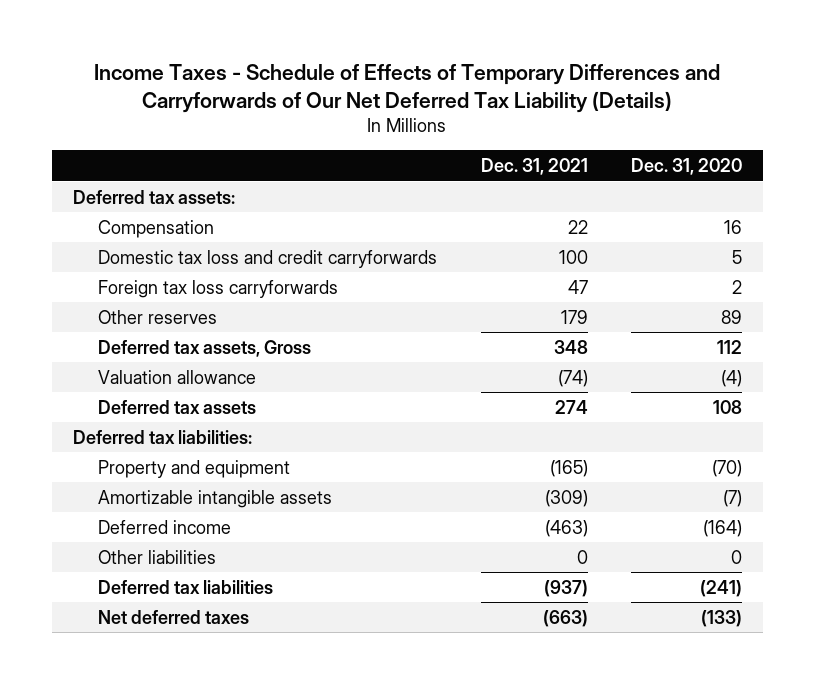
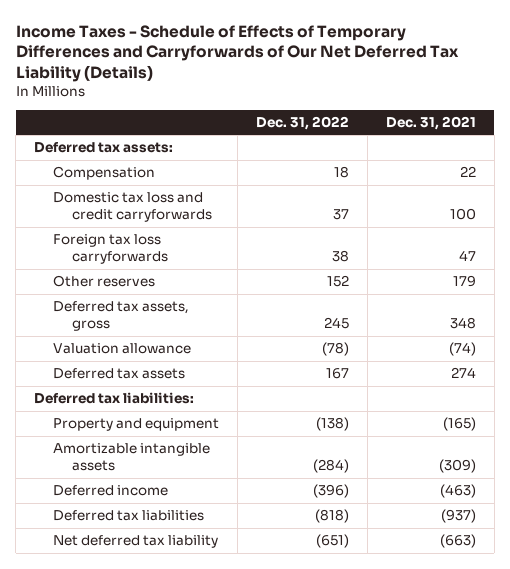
[630,158,742,176] Dec. 31, 2020 -> none
none -> [255,116,349,131] Dec. 31, 2022
[98,339,312,357] Deferred tax assets, Gross -> [53,301,190,332] Deferred tax assets, gross
[98,549,217,564] Other liabilities -> none
[98,609,250,624] Net deferred taxes -> [53,535,219,549] Net deferred tax liability

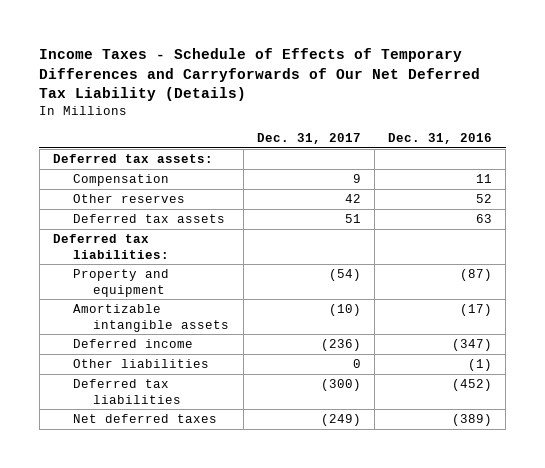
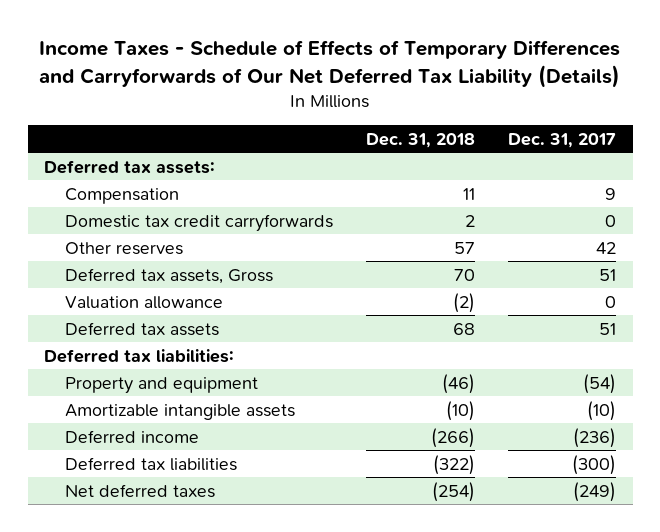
[388,133,493,145] Dec. 31, 2016 -> none
none -> [366,132,476,148] Dec. 31, 2018
none -> [65,213,334,232] Domestic tax credit carryforwards
none -> [65,267,274,284] Deferred tax assets, Gross
none -> [65,295,224,309] Valuation allowance
[73,359,210,369] Other liabilities -> none

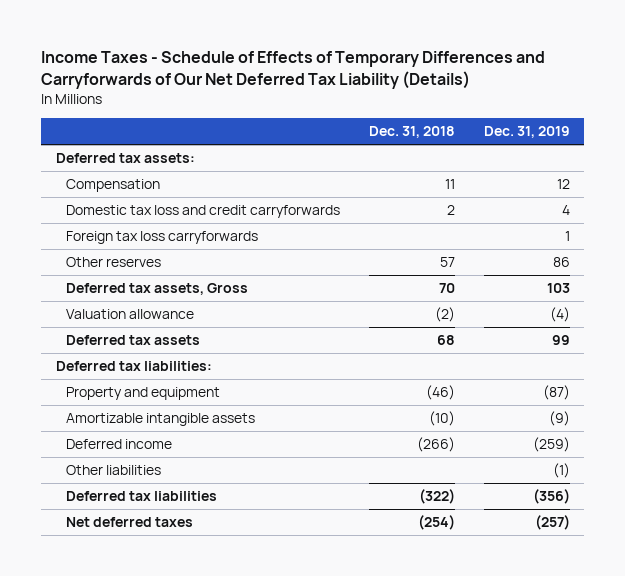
[508,132,617,148] Dec. 31, 2017 -> none
none -> [483,126,570,139] Dec. 31, 2019
[65,213,334,232] Domestic tax credit carryforwards -> [66,205,341,219] Domestic tax loss and credit carryforwards
none -> [66,231,259,245] Foreign tax loss carryforwards
none -> [66,465,162,476] Other liabilities

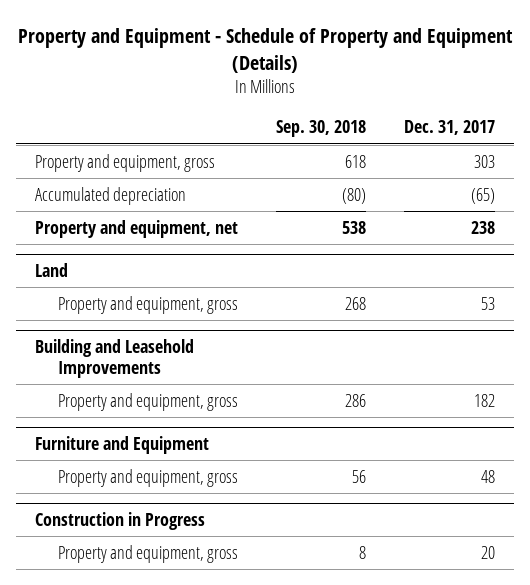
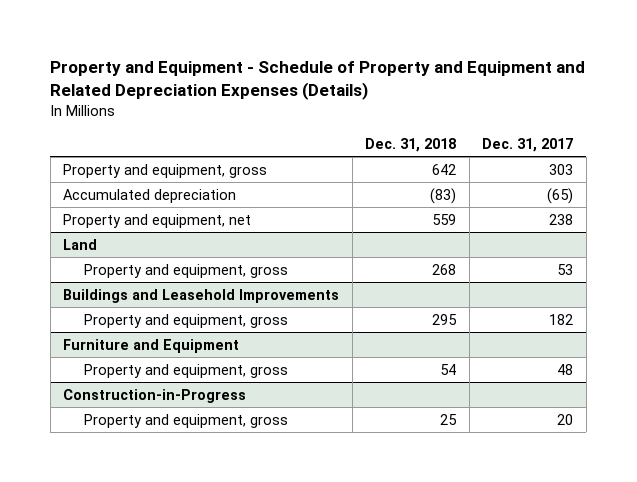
[17,28,513,74] Property and Equipment - Schedule of Property and Equipment (Details) -> [50,61,586,101] Property and Equipment - Schedule of Property and Equipment and Related Depreciation Expenses (Details)
[275,120,366,138] Sep. 30, 2018 -> none
none -> [365,137,457,152] Dec. 31, 2018
[35,339,195,378] Building and Leasehold Improvements -> [63,288,340,303] Buildings and Leasehold Improvements
[35,512,206,531] Construction in Progress -> [63,388,247,403] Construction-in-Progress

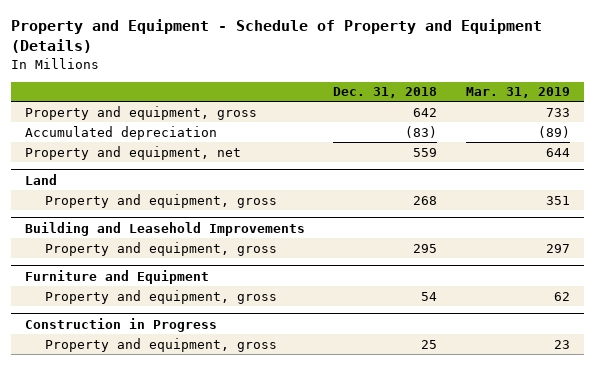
[50,61,586,101] Property and Equipment - Schedule of Property and Equipment and Related Depreciation Expenses (Details) -> [10,19,542,54] Property and Equipment - Schedule of Property and Equipment (Details)
[482,137,574,152] Dec. 31, 2017 -> none
none -> [465,87,570,99] Mar. 31, 2019
[63,288,340,303] Buildings and Leasehold Improvements -> [25,221,306,236] Building and Leasehold Improvements
[63,388,247,403] Construction-in-Progress -> [25,317,218,332] Construction in Progress

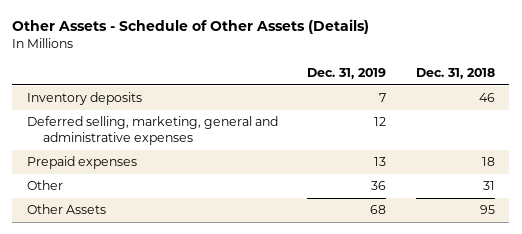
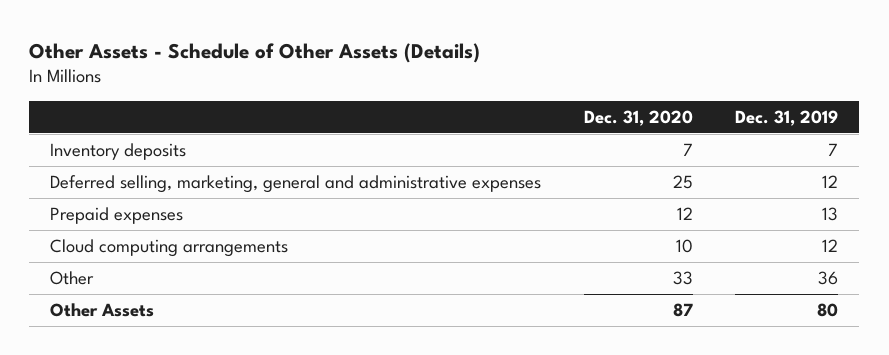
[415,67,495,79] Dec. 31, 2018 -> none
none -> [583,109,693,126] Dec. 31, 2020
none -> [50,239,289,258] Cloud computing arrangements
[370,205,387,215] 68 -> [817,303,839,318] 80

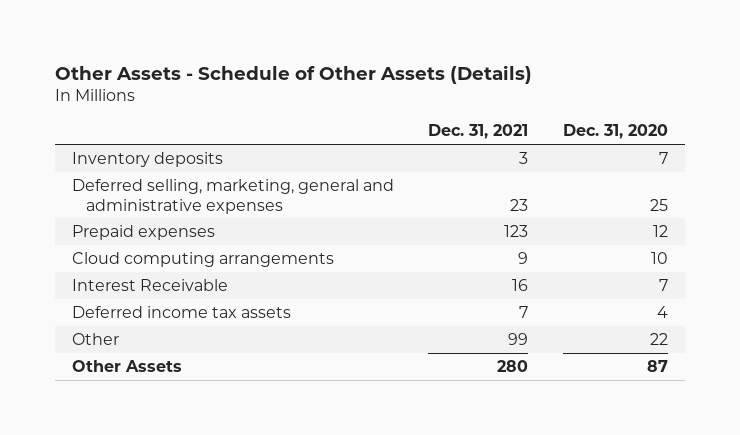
[735,109,839,126] Dec. 31, 2019 -> none
none -> [428,124,529,140] Dec. 31, 2021
none -> [71,279,228,292] Interest Receivable
none -> [71,306,291,319] Deferred income tax assets
[672,271,693,286] 33 -> [649,333,668,346] 22

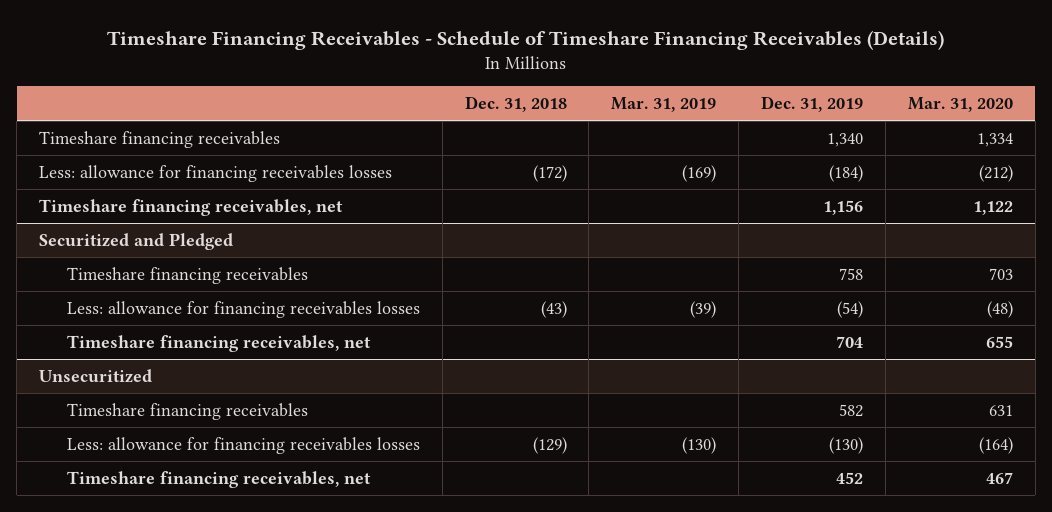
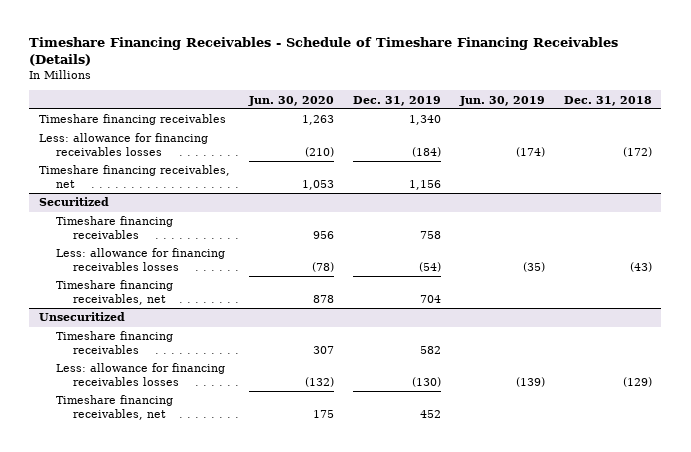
[611,97,717,113] Mar. 31, 2019 -> none
[907,97,1013,113] Mar. 31, 2020 -> none
none -> [247,95,334,106] Jun. 30, 2020
none -> [458,95,545,106] Jun. 30, 2019
[39,232,234,250] Securitized and Pledged -> [38,197,109,207] Securitized

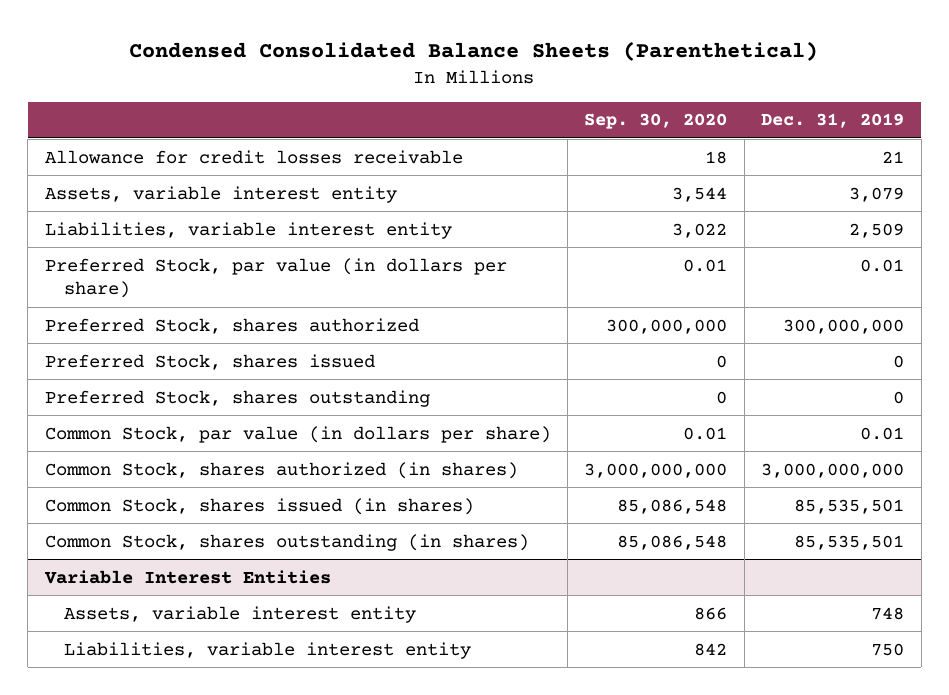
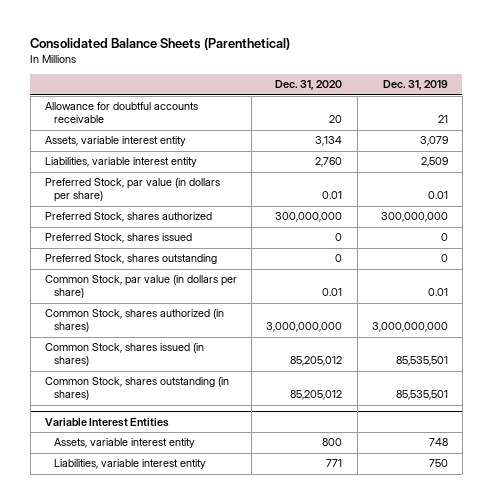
[129,41,819,62] Condensed Consolidated Balance Sheets (Parenthetical) -> [30,37,291,50] Consolidated Balance Sheets (Parenthetical)
[584,113,728,130] Sep. 30, 2020 -> none
none -> [275,80,343,91] Dec. 31, 2020
[44,149,463,164] Allowance for credit losses receivable -> [44,102,198,124] Allowance for doubtful accounts receivable

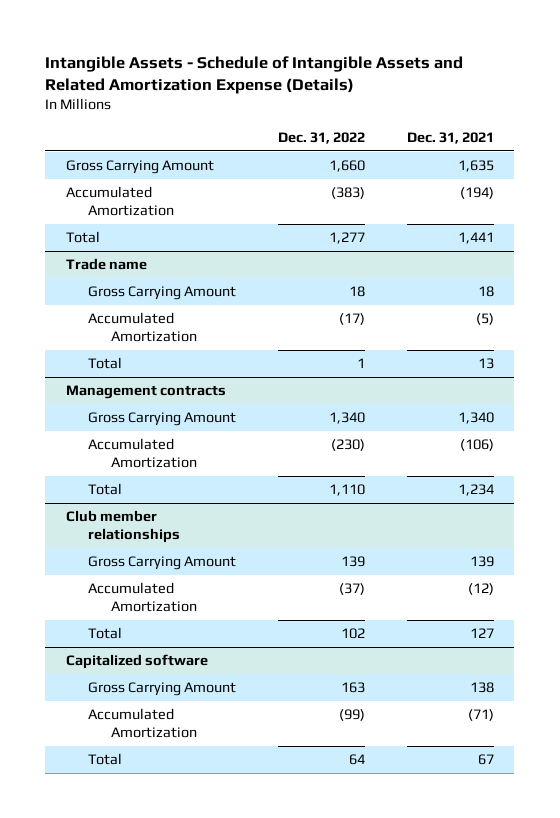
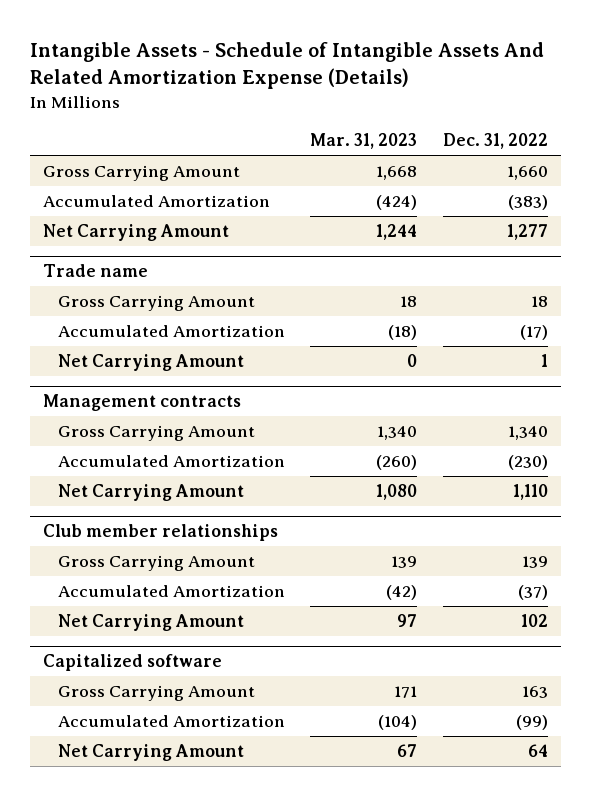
[45,55,464,94] Intangible Assets - Schedule of Intangible Assets and Related Amortization Expense (Details) -> [30,42,545,90] Intangible Assets - Schedule of Intangible Assets And Related Amortization Expense (Details)
[406,131,494,144] Dec. 31, 2021 -> none
none -> [310,133,418,150] Mar. 31, 2023
[66,231,101,244] Total -> [42,224,229,242] Net Carrying Amount
[88,357,123,370] Total -> [57,354,244,372] Net Carrying Amount
[88,483,123,496] Total -> [57,484,244,502] Net Carrying Amount
[88,627,123,640] Total -> [57,614,244,632] Net Carrying Amount
[88,753,123,766] Total -> [57,744,244,762] Net Carrying Amount

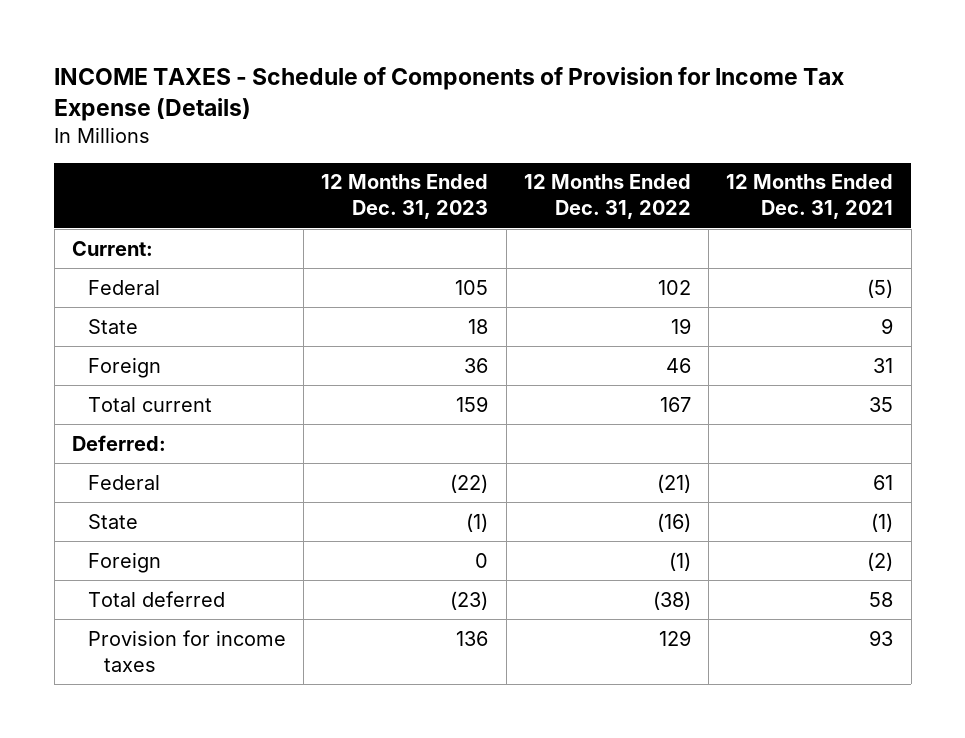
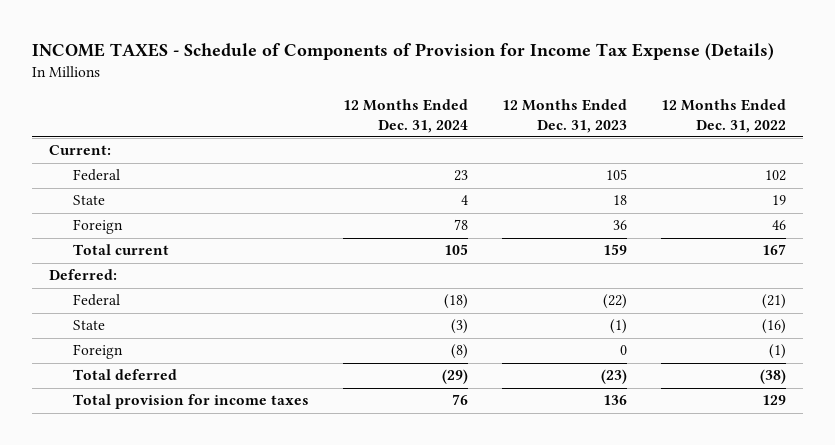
[726,174,894,220] 12 Months Ended Dec. 31, 2021 -> none
none -> [342,98,468,133] 12 Months Ended Dec. 31, 2024
[88,629,287,672] Provision for income taxes -> [72,394,309,410] Total provision for income taxes

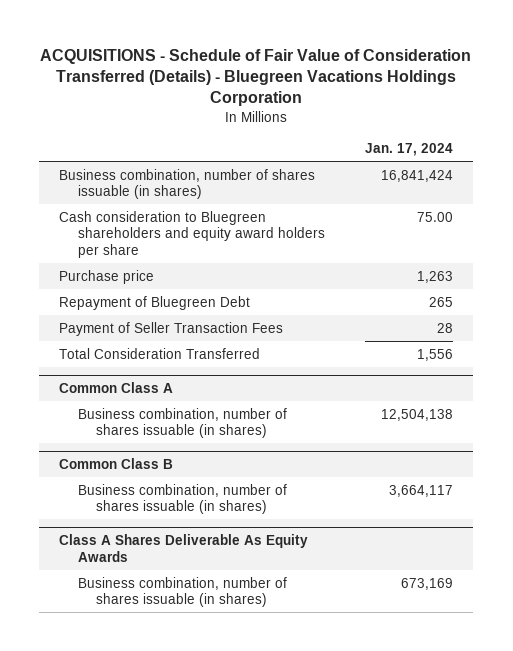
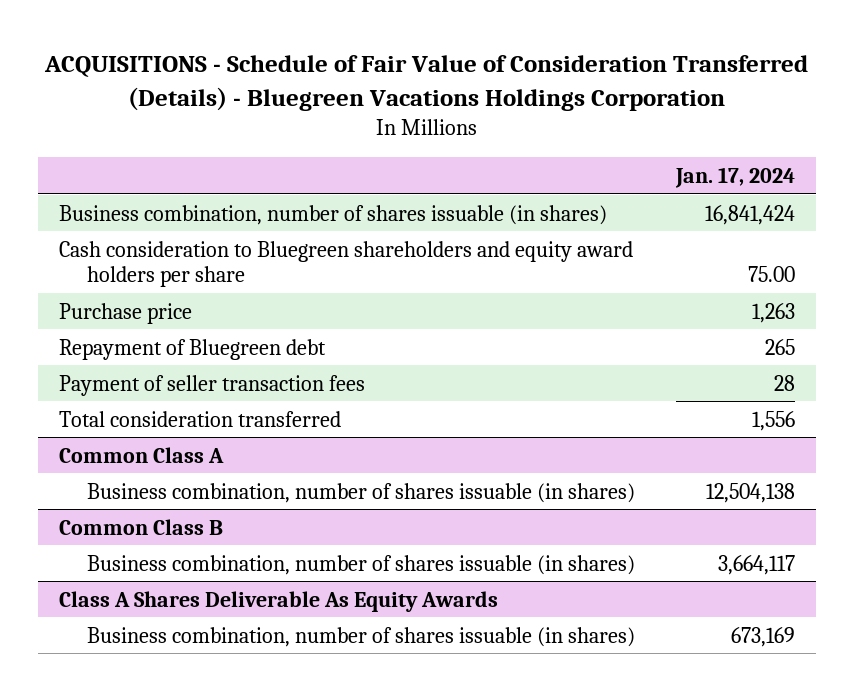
[59,295,251,310] Repayment of Bluegreen Debt -> [58,338,326,360] Repayment of Bluegreen debt
[59,321,284,336] Payment of Seller Transaction Fees -> [58,374,365,396] Payment of seller transaction fees
[59,347,261,359] Total Consideration Transferred -> [58,410,341,427] Total consideration transferred

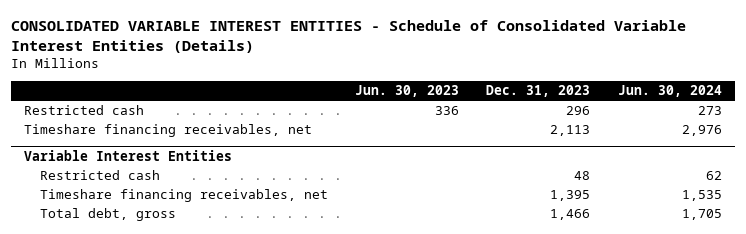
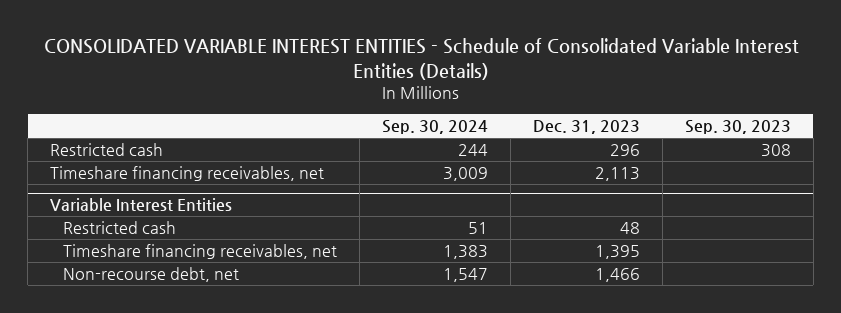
[355,85,460,98] Jun. 30, 2023 -> none
[617,85,722,98] Jun. 30, 2024 -> none
none -> [381,120,488,135] Sep. 30, 2024
none -> [684,120,791,135] Sep. 30, 2023
[39,208,176,222] Total debt, gross -> [62,267,239,283] Non-recourse debt, net

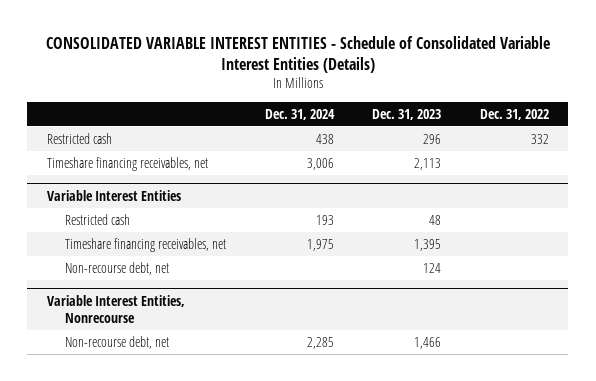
[381,120,488,135] Sep. 30, 2024 -> none
[684,120,791,135] Sep. 30, 2023 -> none
none -> [264,108,335,120] Dec. 31, 2024
none -> [479,108,549,120] Dec. 31, 2022
none -> [65,261,170,275] Non-recourse debt, net
none -> [46,294,185,324] Variable Interest Entities, Nonrecourse

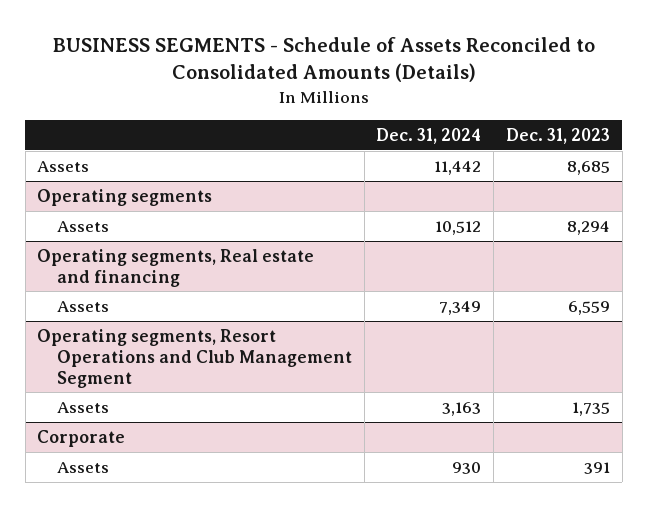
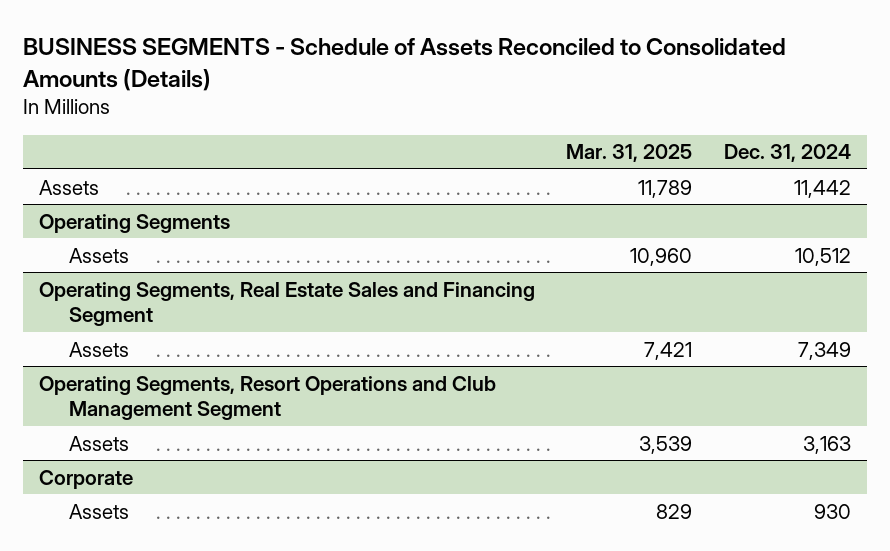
[506,127,611,144] Dec. 31, 2023 -> none
none -> [566,144,693,163] Mar. 31, 2025
[37,188,213,206] Operating segments -> [38,213,230,233] Operating Segments
[37,248,315,287] Operating segments, Real estate and financing -> [38,281,535,327] Operating Segments, Real Estate Sales and Financing Segment
[37,328,352,388] Operating segments, Resort Operations and Club Management Segment -> [38,375,496,421] Operating Segments, Resort Operations and Club Management Segment

